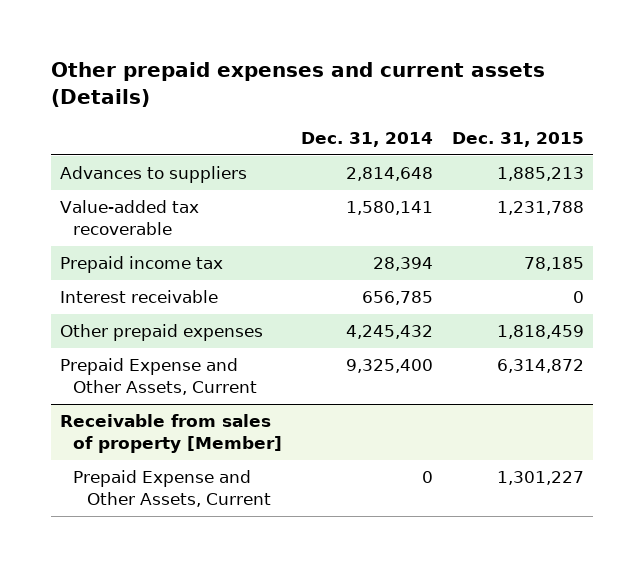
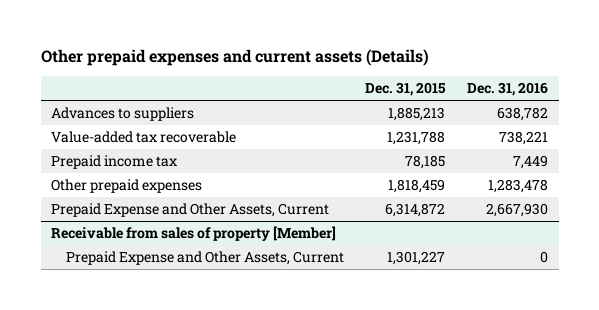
[300,132,433,148] Dec. 31, 2014 -> none
none -> [467,81,549,96] Dec. 31, 2016
[59,290,218,304] Interest receivable -> none

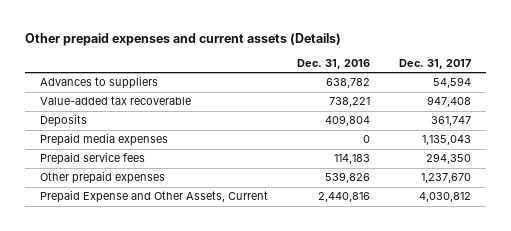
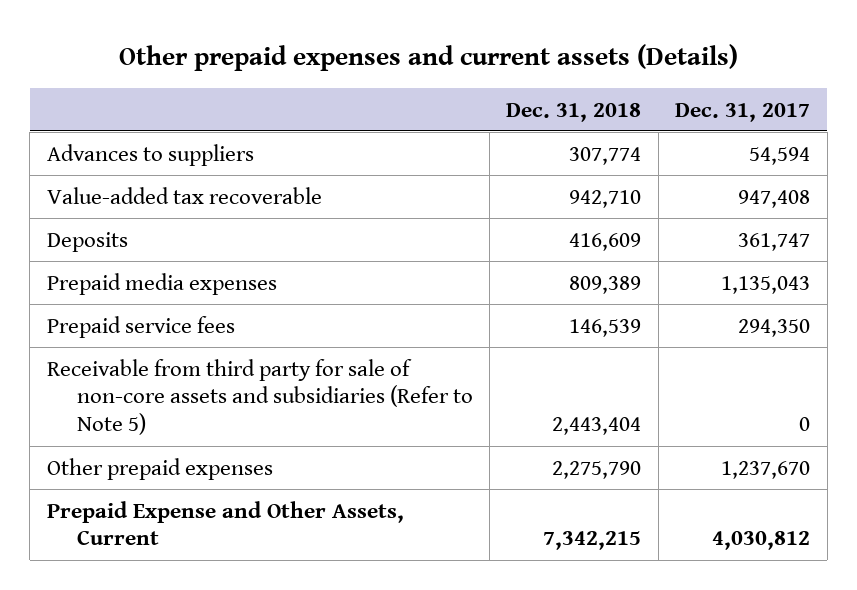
[297,58,371,69] Dec. 31, 2016 -> none
none -> [506,102,642,122] Dec. 31, 2018
none -> [46,358,473,436] Receivable from third party for sale of non-core assets and subsidiaries (Refer to Note 5)

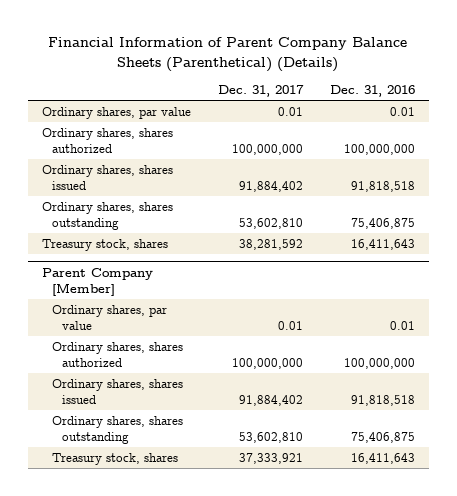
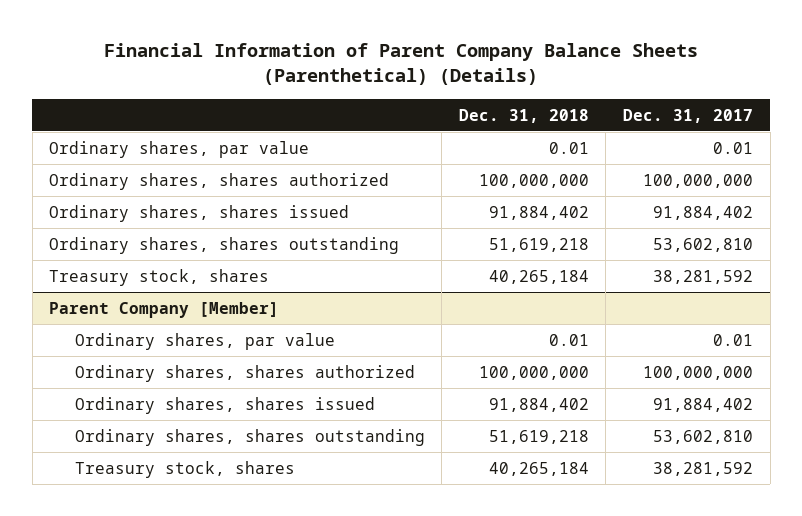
[330,84,416,97] Dec. 31, 2016 -> none
none -> [458,108,589,123] Dec. 31, 2018
[238,452,303,464] 37,333,921 -> [653,461,754,476] 38,281,592

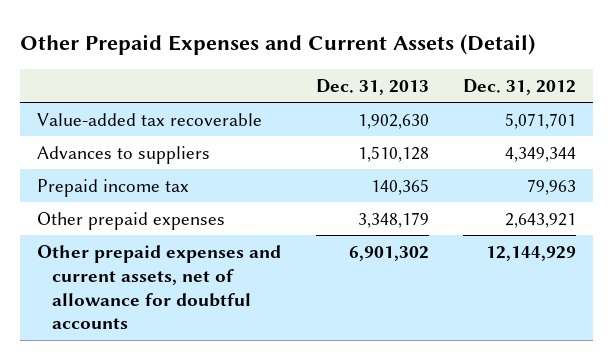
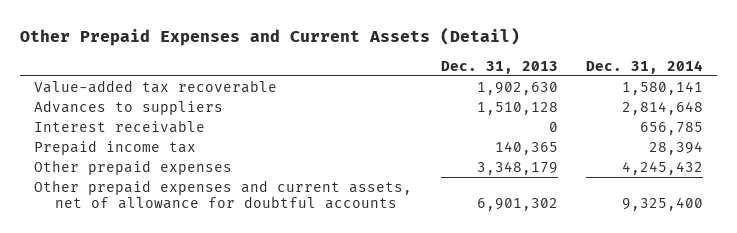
[463,78,577,95] Dec. 31, 2012 -> none
none -> [586,59,704,74] Dec. 31, 2014
none -> [34,119,206,133] Interest receivable

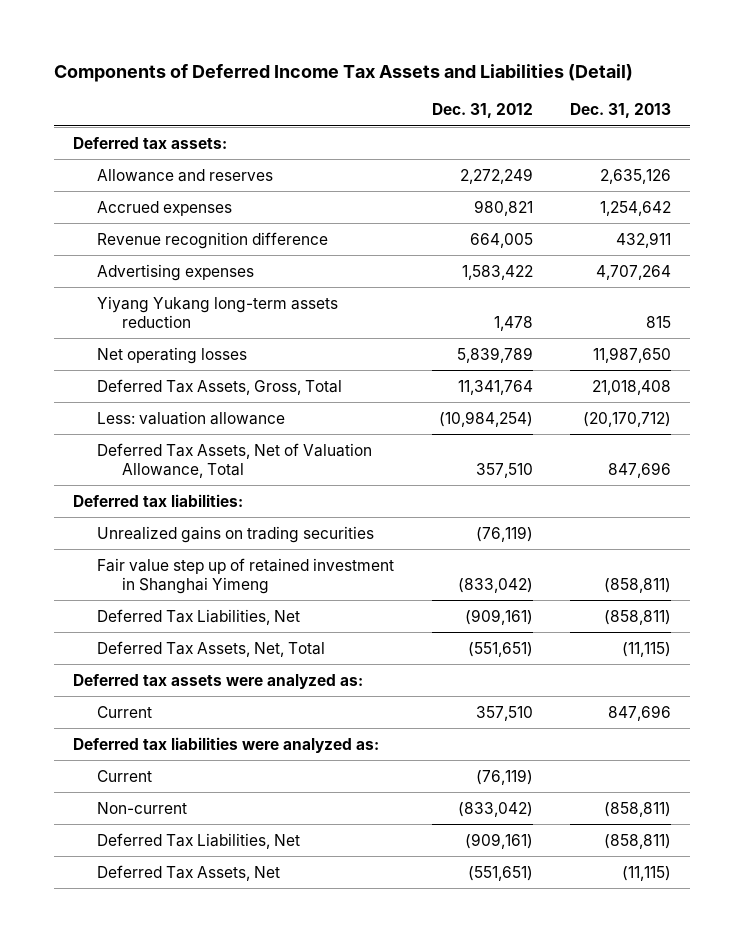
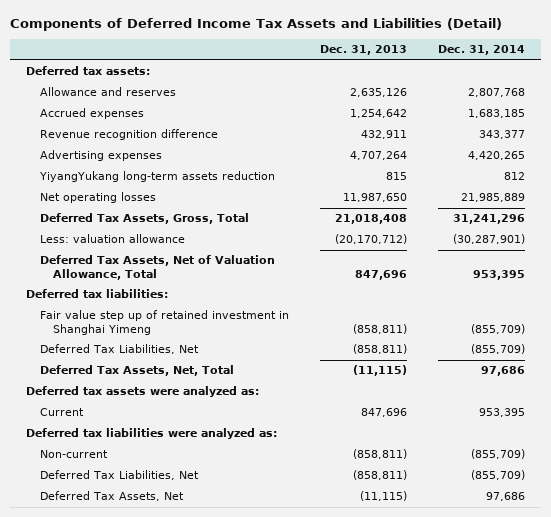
[431,103,533,119] Dec. 31, 2012 -> none
none -> [438,45,526,56] Dec. 31, 2014
[97,295,339,329] Yiyang Yukang long-term assets reduction -> [38,171,275,183] YiyangYukang long-term assets reduction
[97,525,375,543] Unrealized gains on trading securities -> none
[97,769,153,782] Current -> none

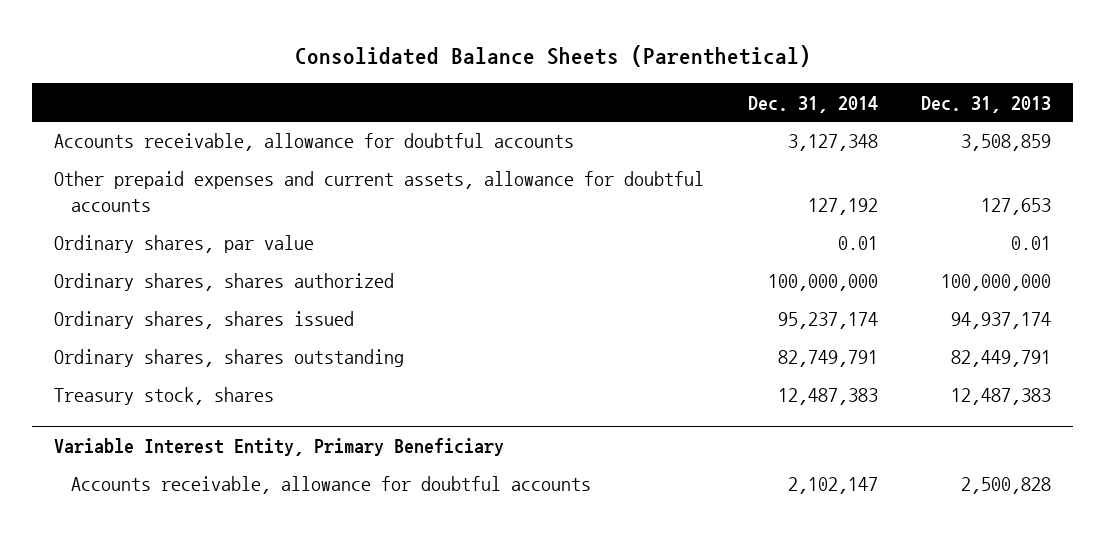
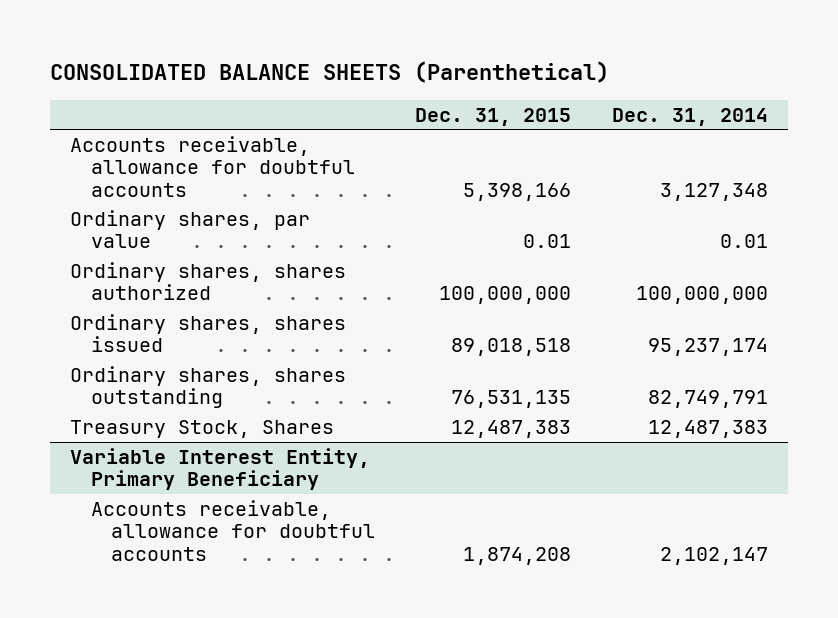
[294,45,811,68] Consolidated Balance Sheets (Parenthetical) -> [50,61,610,84] CONSOLIDATED BALANCE SHEETS (Parenthetical)
[921,95,1052,113] Dec. 31, 2013 -> none
none -> [415,107,572,126] Dec. 31, 2015
[54,171,705,212] Other prepaid expenses and current assets, allowance for doubtful accounts -> none
[54,387,275,406] Treasury stock, shares -> [70,419,335,438] Treasury Stock, Shares

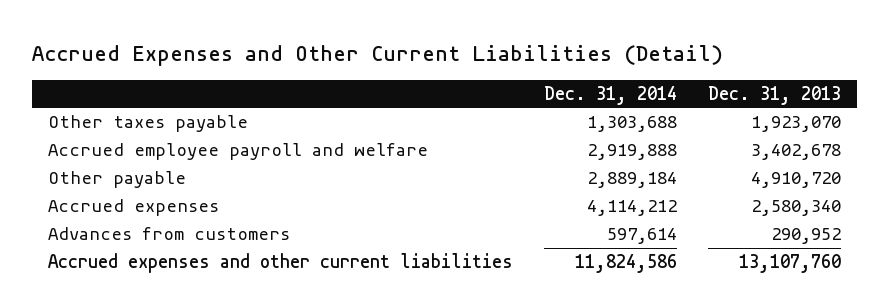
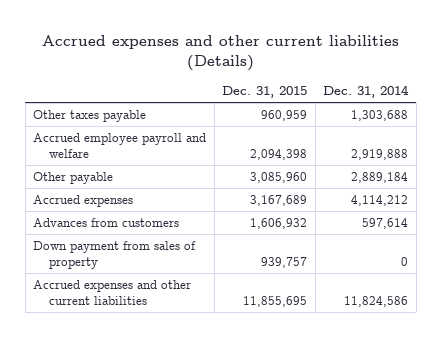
[32,45,724,67] Accrued Expenses and Other Current Liabilities (Detail) -> [41,34,399,71] Accrued expenses and other current liabilities (Details)
[708,86,842,106] Dec. 31, 2013 -> none
none -> [222,85,308,98] Dec. 31, 2015
none -> [33,241,197,269] Down payment from sales of property

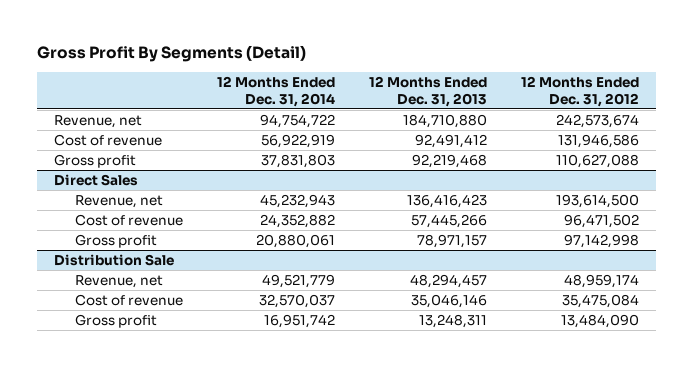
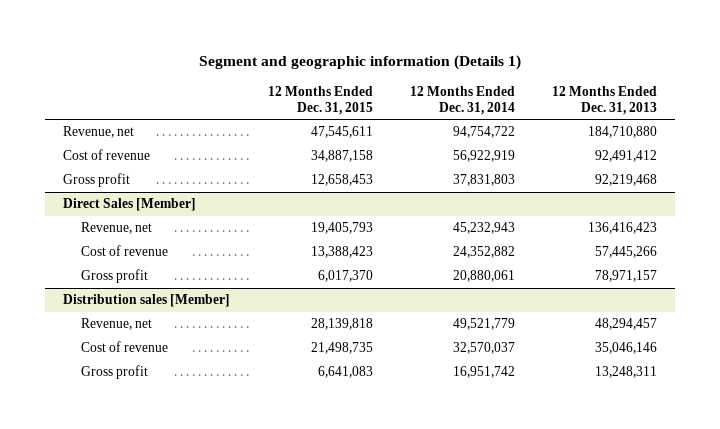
[37,45,307,63] Gross Profit By Segments (Detail) -> [199,55,522,71] Segment and geographic information (Details 1)
[521,76,640,107] 12 Months Ended Dec. 31, 2012 -> none
none -> [267,85,373,115] 12 Months Ended Dec. 31, 2015
[54,173,139,186] Direct Sales -> [63,198,197,212] Direct Sales [Member]
[54,253,175,266] Distribution Sale -> [63,294,231,308] Distribution sales [Member]

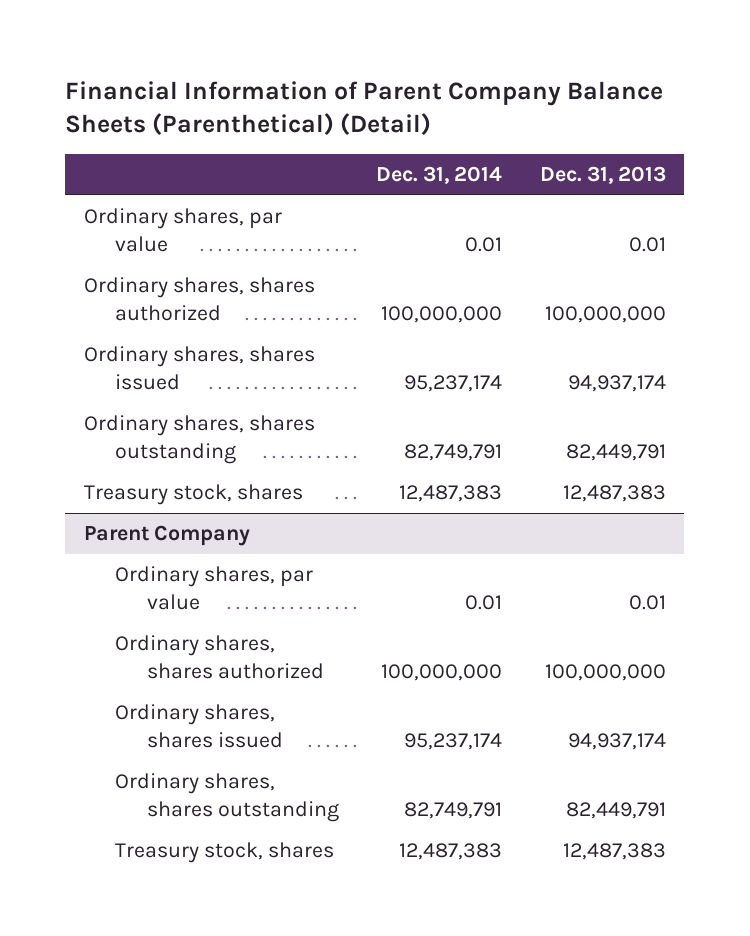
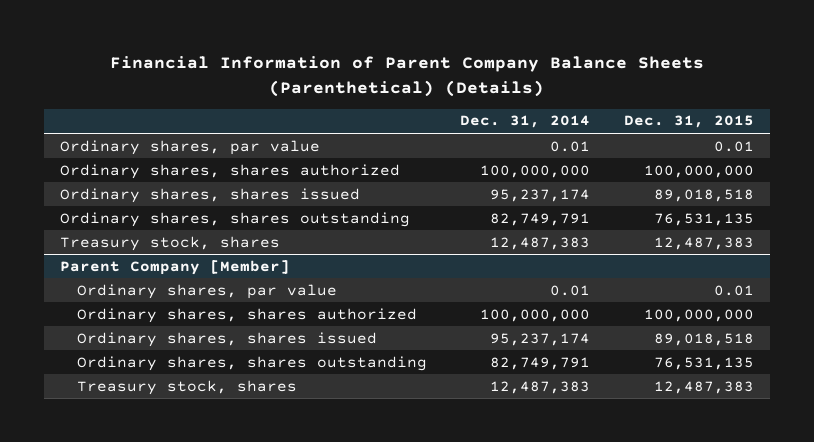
[65,80,664,136] Financial Information of Parent Company Balance Sheets (Parenthetical) (Detail) -> [109,56,704,97] Financial Information of Parent Company Balance Sheets (Parenthetical) (Details)
[539,166,666,185] Dec. 31, 2013 -> none
none -> [623,115,754,129] Dec. 31, 2015
[84,525,251,547] Parent Company -> [60,259,291,275] Parent Company [Member]

